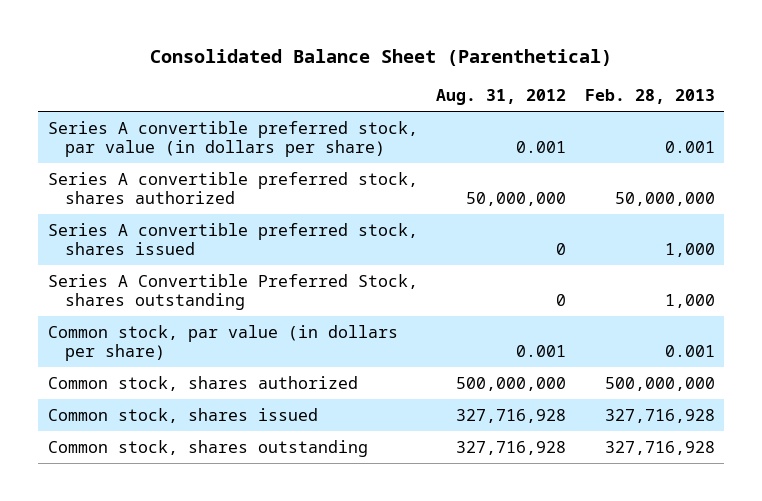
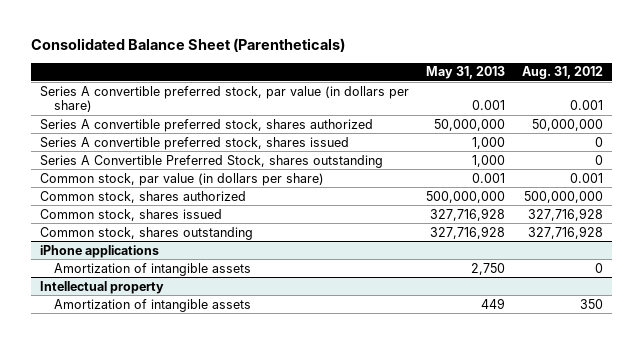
[150,49,613,67] Consolidated Balance Sheet (Parenthetical) -> [30,38,345,53] Consolidated Balance Sheet (Parentheticals)
[584,89,715,105] Feb. 28, 2013 -> none
none -> [425,66,505,80] May 31, 2013
none -> [39,244,159,258] iPhone applications
none -> [54,262,252,276] Amortization of intangible assets
none -> [39,280,164,294] Intellectual property
none -> [54,298,252,312] Amortization of intangible assets

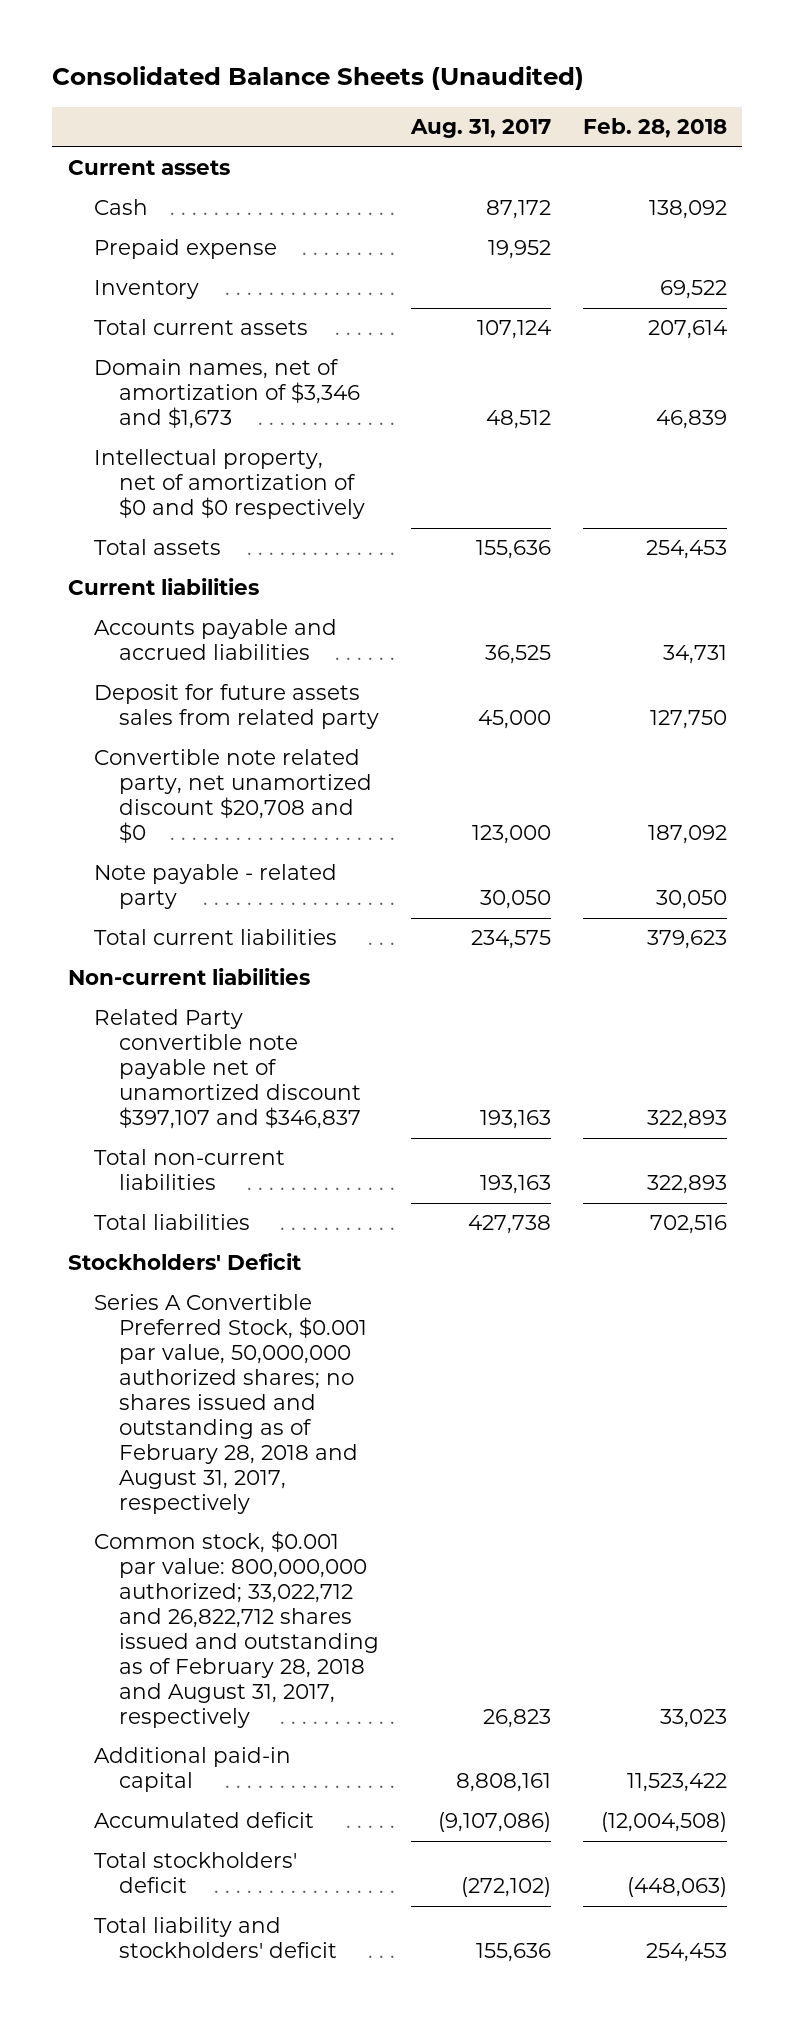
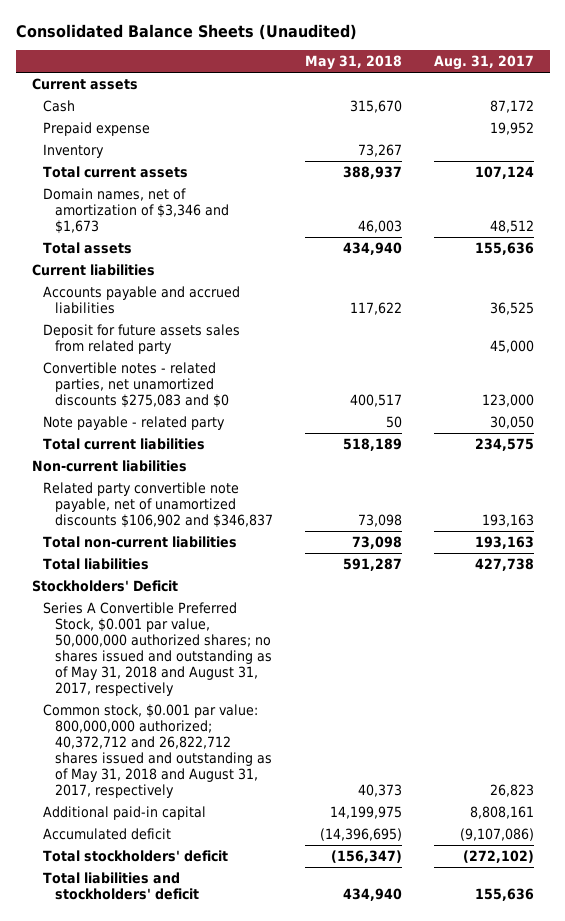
[582,118,727,139] Feb. 28, 2018 -> none
none -> [305,55,403,71] May 31, 2018
[93,449,366,520] Intellectual property, net of amortization of $0 and $0 respectively -> none
[93,749,373,844] Convertible note related party, net unamortized discount $20,708 and $0 -> [43,361,230,409] Convertible notes - related parties, net unamortized discounts $275,083 and $0
[93,1009,362,1130] Related Party convertible note payable net of unamortized discount $397,107 and $346,837 -> [43,481,274,529] Related party convertible note payable, net of unamortized discounts $106,902 and $346,837
[93,1294,368,1514] Series A Convertible Preferred Stock, $0.001 par value, 50,000,000 authorized shares; no shares issued and outstanding as of February 28, 2018 and August 31, 2017, respectively -> [43,601,273,697] Series A Convertible Preferred Stock, $0.001 par value, 50,000,000 authorized shares; no shares issued and outstanding as of May 31, 2018 and August 31, 2017, respectively
[93,1531,380,1728] Common stock, $0.001 par value: 800,000,000 authorized; 33,022,712 and 26,822,712 shares issued and outstanding as of February 28, 2018 and August 31, 2017, respectively -> [43,703,273,799] Common stock, $0.001 par value: 800,000,000 authorized; 40,372,712 and 26,822,712 shares issued and outstanding as of May 31, 2018 and August 31, 2017, respectively
[93,1917,338,1959] Total liability and stockholders' deficit -> [43,871,200,901] Total liabilities and stockholders' deficit

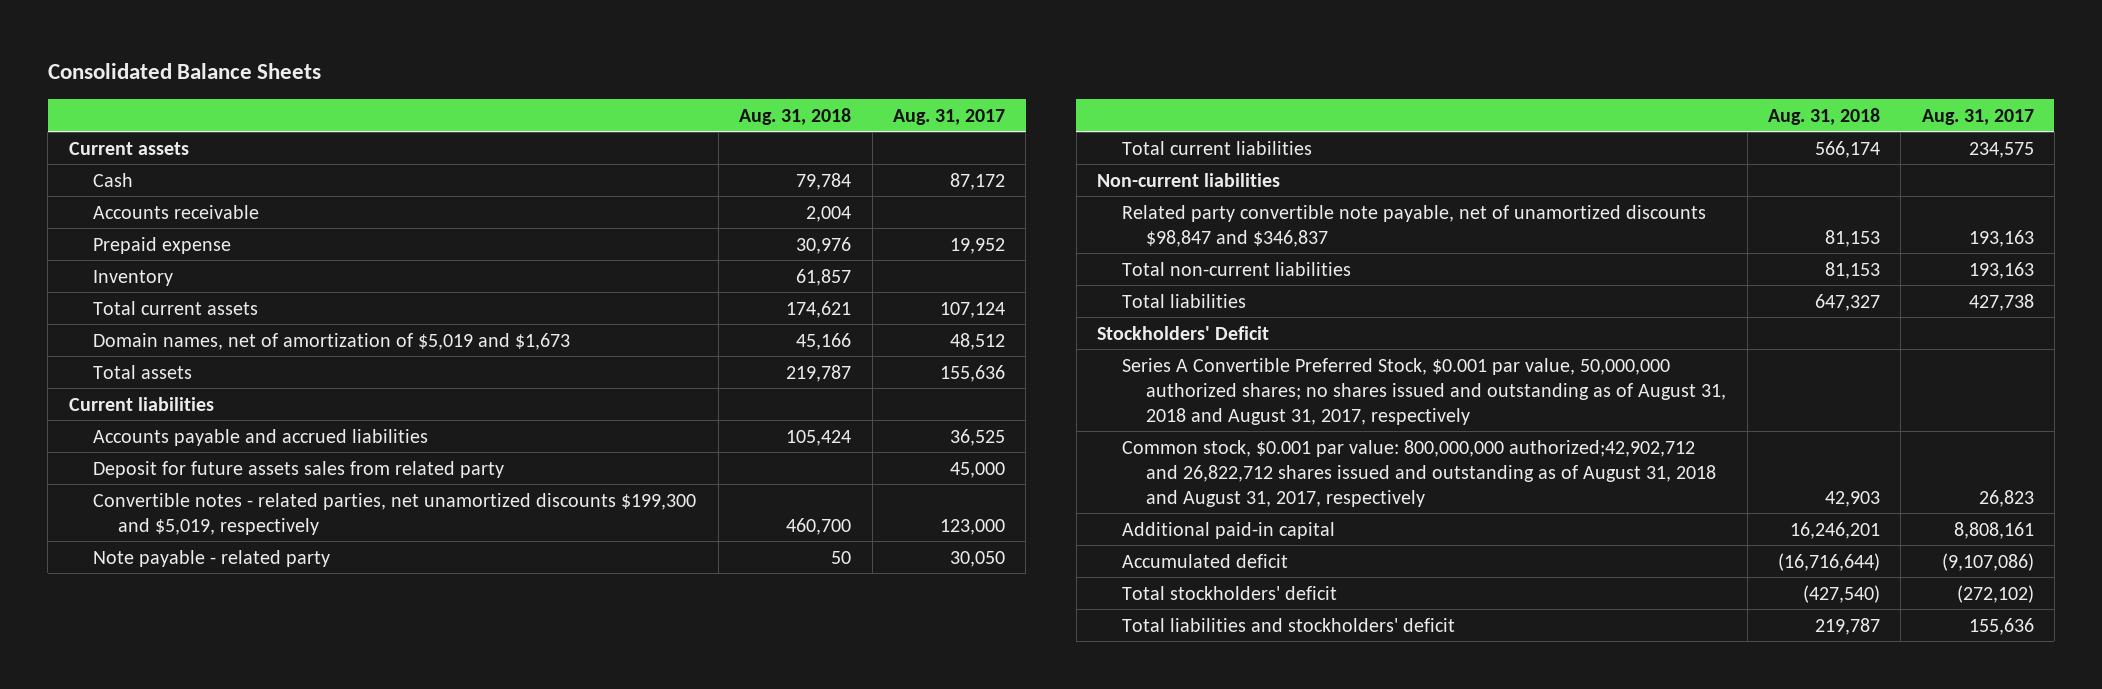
[15,23,357,40] Consolidated Balance Sheets (Unaudited) -> [47,63,321,80] Consolidated Balance Sheets
[305,55,403,71] May 31, 2018 -> none
none -> [739,108,852,126] Aug. 31, 2018
none -> [93,204,260,219] Accounts receivable
[43,187,230,235] Domain names, net of amortization of $3,346 and $1,673 -> [93,332,571,350] Domain names, net of amortization of $5,019 and $1,673
[43,361,230,409] Convertible notes - related parties, net unamortized discounts $275,083 and $0 -> [93,492,697,535] Convertible notes - related parties, net unamortized discounts $199,300 and $5,019, respectively
[43,481,274,529] Related party convertible note payable, net of unamortized discounts $106,902 and $346,837 -> [1121,204,1706,247] Related party convertible note payable, net of unamortized discounts $98,847 and $346,837
[43,601,273,697] Series A Convertible Preferred Stock, $0.001 par value, 50,000,000 authorized shares; no shares issued and outstanding as of May 31, 2018 and August 31, 2017, respectively -> [1121,357,1727,425] Series A Convertible Preferred Stock, $0.001 par value, 50,000,000 authorized shares; no shares issued and outstanding as of August 31, 2018 and August 31, 2017, respectively
[43,703,273,799] Common stock, $0.001 par value: 800,000,000 authorized; 40,372,712 and 26,822,712 shares issued and outstanding as of May 31, 2018 and August 31, 2017, respectively -> [1121,439,1717,507] Common stock, $0.001 par value: 800,000,000 authorized;42,902,712 and 26,822,712 shares issued and outstanding as of August 31, 2018 and August 31, 2017, respectively

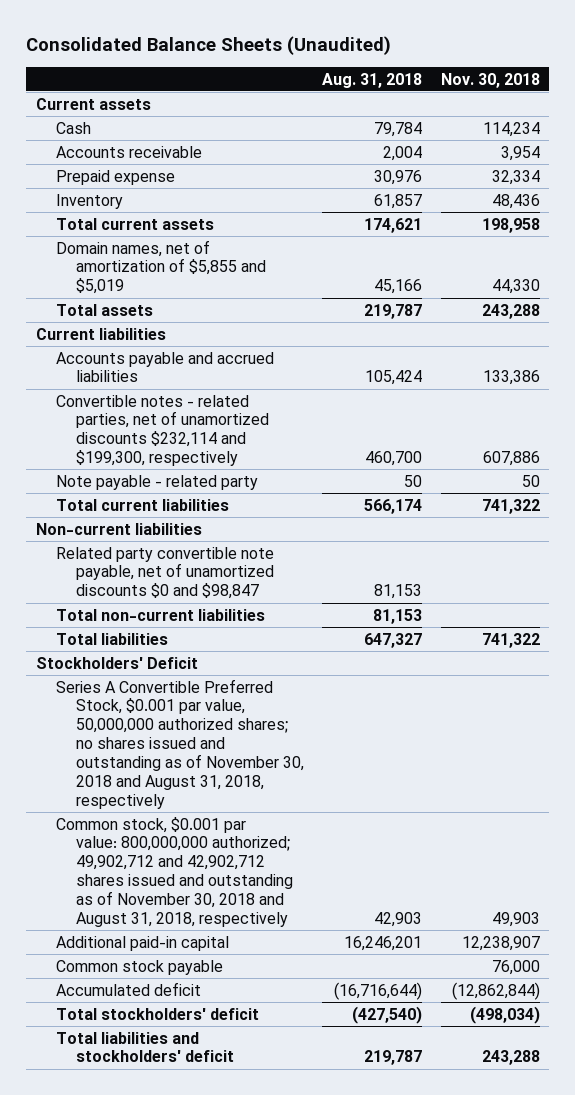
[47,63,321,80] Consolidated Balance Sheets -> [26,36,392,56] Consolidated Balance Sheets (Unaudited)
[893,109,1006,126] Aug. 31, 2017 -> none
none -> [440,72,540,88] Nov. 30, 2018
[93,332,571,350] Domain names, net of amortization of $5,019 and $1,673 -> [55,239,266,295] Domain names, net of amortization of $5,855 and $5,019
[93,460,505,478] Deposit for future assets sales from related party -> none
[93,492,697,535] Convertible notes - related parties, net unamortized discounts $199,300 and $5,019, respectively -> [55,394,269,467] Convertible notes - related parties, net of unamortized discounts $232,114 and $199,300, respectively
[1121,204,1706,247] Related party convertible note payable, net of unamortized discounts $98,847 and $346,837 -> [55,546,274,600] Related party convertible note payable, net of unamortized discounts $0 and $98,847
[1121,357,1727,425] Series A Convertible Preferred Stock, $0.001 par value, 50,000,000 authorized shares; no shares issued and outstanding as of August 31, 2018 and August 31, 2017, respectively -> [55,678,304,810] Series A Convertible Preferred Stock, $0.001 par value, 50,000,000 authorized shares; no shares issued and outstanding as of November 30, 2018 and August 31, 2018, respectively
[1121,439,1717,507] Common stock, $0.001 par value: 800,000,000 authorized;42,902,712 and 26,822,712 shares issued and outstanding as of August 31, 2018 and August 31, 2017, respectively -> [55,816,293,928] Common stock, $0.001 par value: 800,000,000 authorized; 49,902,712 and 42,902,712 shares issued and outstanding as of November 30, 2018 and August 31, 2018, respectively
none -> [55,959,223,975] Common stock payable

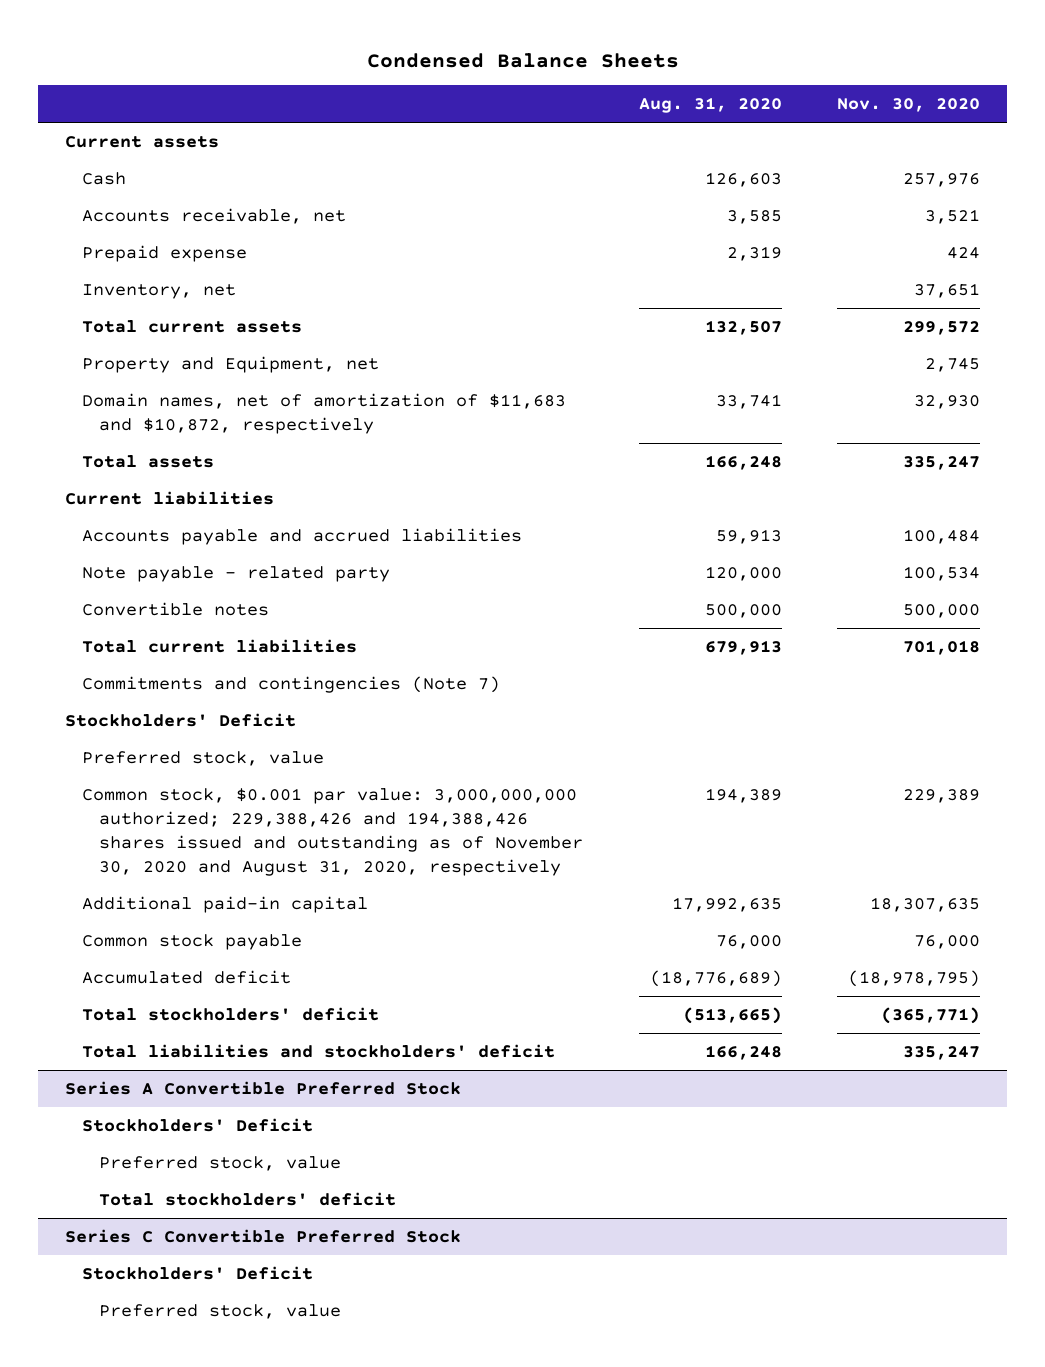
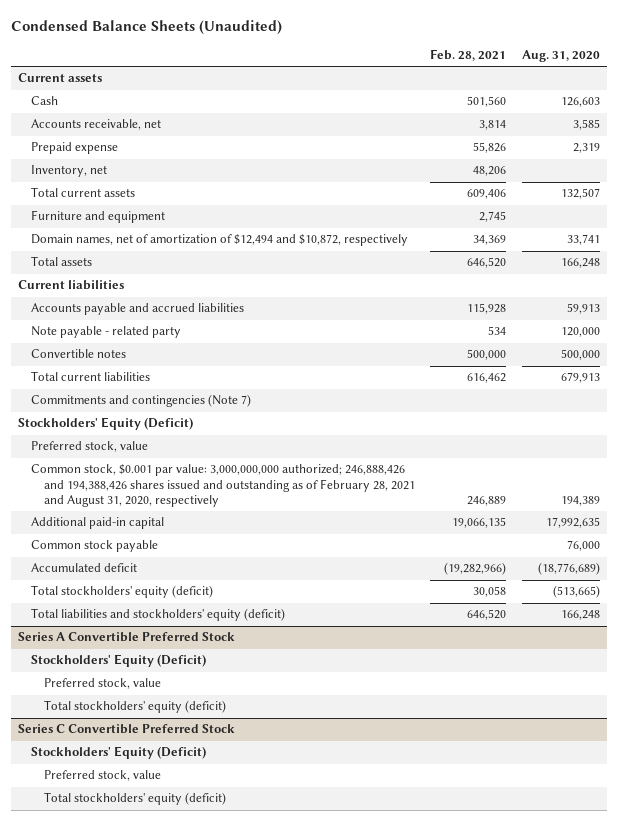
[366,52,679,68] Condensed Balance Sheets -> [10,19,282,35] Condensed Balance Sheets (Unaudited)
[836,98,980,113] Nov. 30, 2020 -> none
none -> [430,48,507,61] Feb. 28, 2021
[82,355,380,373] Property and Equipment, net -> [31,210,166,224] Furniture and equipment
[82,392,567,434] Domain names, net of amortization of $11,683 and $10,872, respectively -> [31,234,409,247] Domain names, net of amortization of $12,494 and $10,872, respectively
[65,712,297,727] Stockholders' Deficit -> [18,417,194,431] Stockholders' Equity (Deficit)
[82,787,584,876] Common stock, $0.001 par value: 3,000,000,000 authorized; 229,388,426 and 194,388,426 shares issued and outstanding as of November 30, 2020 and August 31, 2020, respectively -> [31,464,415,507] Common stock, $0.001 par value: 3,000,000,000 authorized; 246,888,426 and 194,388,426 shares issued and outstanding as of February 28, 2021 and August 31, 2020, respectively
[82,1006,380,1021] Total stockholders' deficit -> [31,585,214,599] Total stockholders' equity (deficit)
[82,1043,556,1058] Total liabilities and stockholders' deficit -> [31,608,286,622] Total liabilities and stockholders' equity (deficit)
[82,1117,314,1132] Stockholders' Deficit -> [31,654,207,668] Stockholders' Equity (Deficit)
[99,1191,397,1206] Total stockholders' deficit -> [43,700,226,714] Total stockholders' equity (deficit)
[82,1265,314,1280] Stockholders' Deficit -> [31,746,207,760] Stockholders' Equity (Deficit)
none -> [43,792,226,806] Total stockholders' equity (deficit)

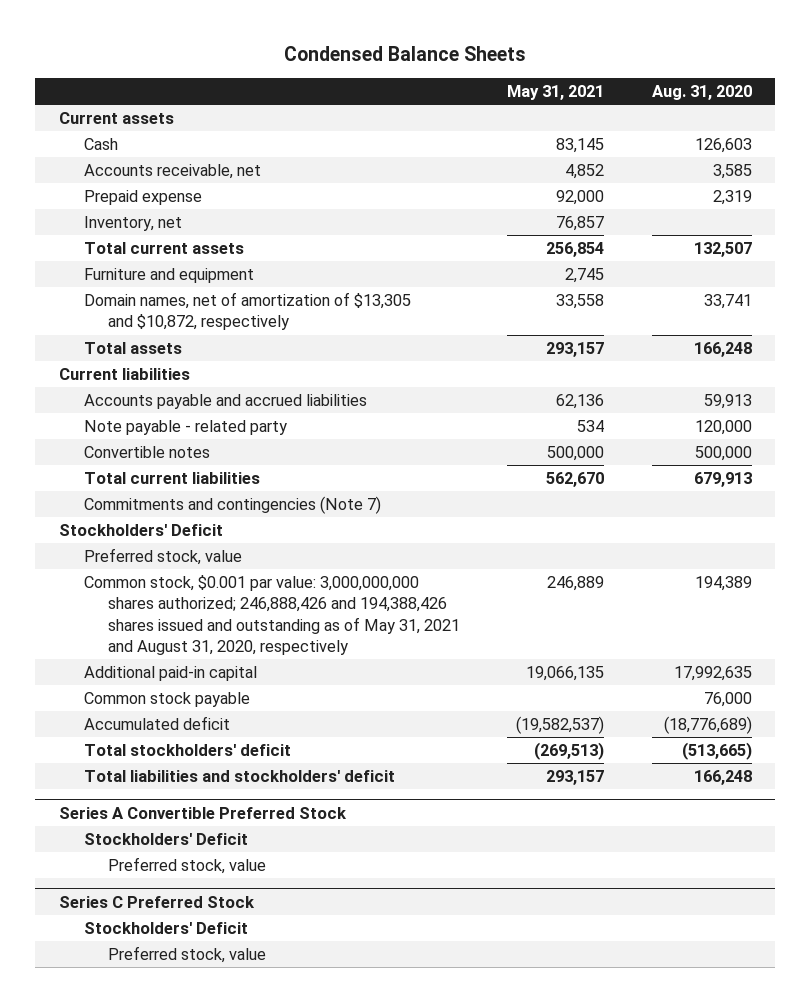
[10,19,282,35] Condensed Balance Sheets (Unaudited) -> [284,46,527,62] Condensed Balance Sheets
[430,48,507,61] Feb. 28, 2021 -> none
none -> [507,85,605,101] May 31, 2021
[31,234,409,247] Domain names, net of amortization of $12,494 and $10,872, respectively -> [83,292,411,331] Domain names, net of amortization of $13,305 and $10,872, respectively
[18,417,194,431] Stockholders' Equity (Deficit) -> [59,524,224,537] Stockholders' Deficit
[31,464,415,507] Common stock, $0.001 par value: 3,000,000,000 authorized; 246,888,426 and 194,388,426 shares issued and outstanding as of February 28, 2021 and August 31, 2020, respectively -> [83,575,461,656] Common stock, $0.001 par value: 3,000,000,000 shares authorized; 246,888,426 and 194,388,426 shares issued and outstanding as of May 31, 2021 and August 31, 2020, respectively
[31,585,214,599] Total stockholders' equity (deficit) -> [83,744,291,757] Total stockholders' deficit
[31,608,286,622] Total liabilities and stockholders' equity (deficit) -> [83,770,395,783] Total liabilities and stockholders' deficit
[31,654,207,668] Stockholders' Equity (Deficit) -> [83,833,248,846] Stockholders' Deficit
[43,700,226,714] Total stockholders' equity (deficit) -> none
[18,724,236,735] Series C Convertible Preferred Stock -> [59,895,256,908] Series C Preferred Stock
[31,746,207,760] Stockholders' Equity (Deficit) -> [83,922,248,935] Stockholders' Deficit
[43,792,226,806] Total stockholders' equity (deficit) -> none

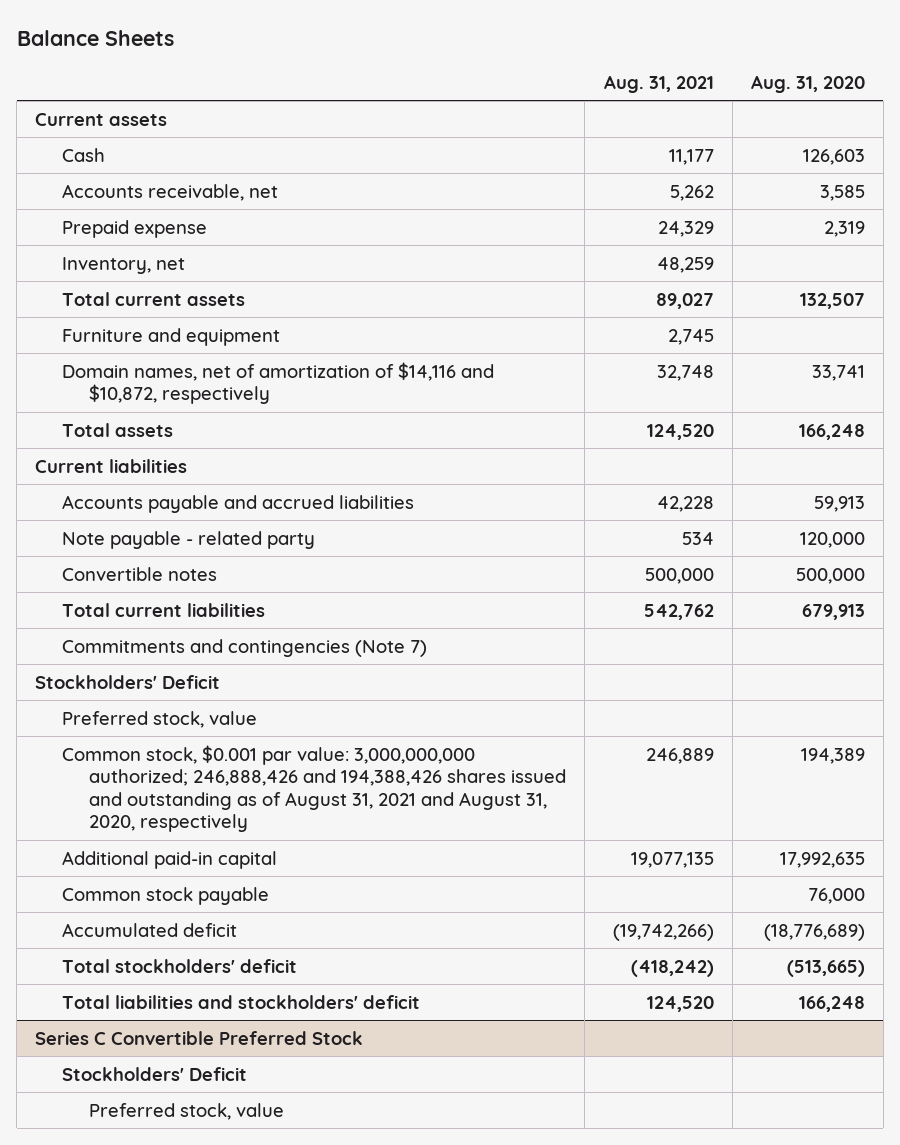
[284,46,527,62] Condensed Balance Sheets -> [16,29,174,46] Balance Sheets
[507,85,605,101] May 31, 2021 -> none
none -> [603,74,714,93] Aug. 31, 2021
[83,292,411,331] Domain names, net of amortization of $13,305 and $10,872, respectively -> [62,361,495,405] Domain names, net of amortization of $14,116 and $10,872, respectively
[83,575,461,656] Common stock, $0.001 par value: 3,000,000,000 shares authorized; 246,888,426 and 194,388,426 shares issued and outstanding as of May 31, 2021 and August 31, 2020, respectively -> [62,744,567,833] Common stock, $0.001 par value: 3,000,000,000 authorized; 246,888,426 and 194,388,426 shares issued and outstanding as of August 31, 2021 and August 31, 2020, respectively
[59,806,348,819] Series A Convertible Preferred Stock -> none
[83,833,248,846] Stockholders' Deficit -> none
[108,857,267,875] Preferred stock, value -> none
[59,895,256,908] Series C Preferred Stock -> [35,1030,364,1045] Series C Convertible Preferred Stock

